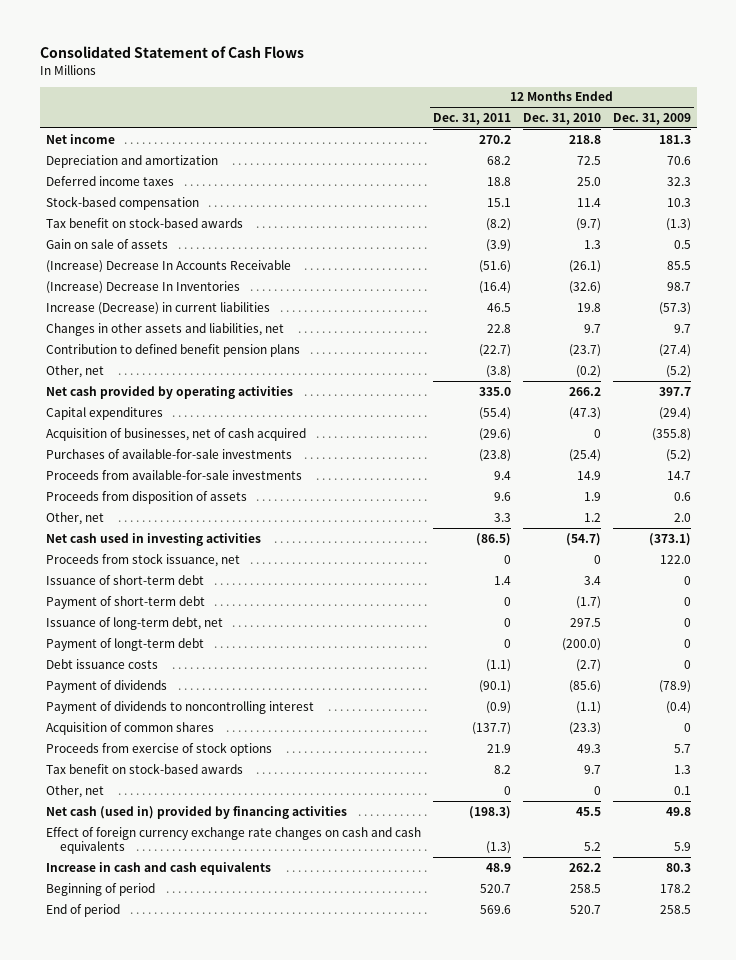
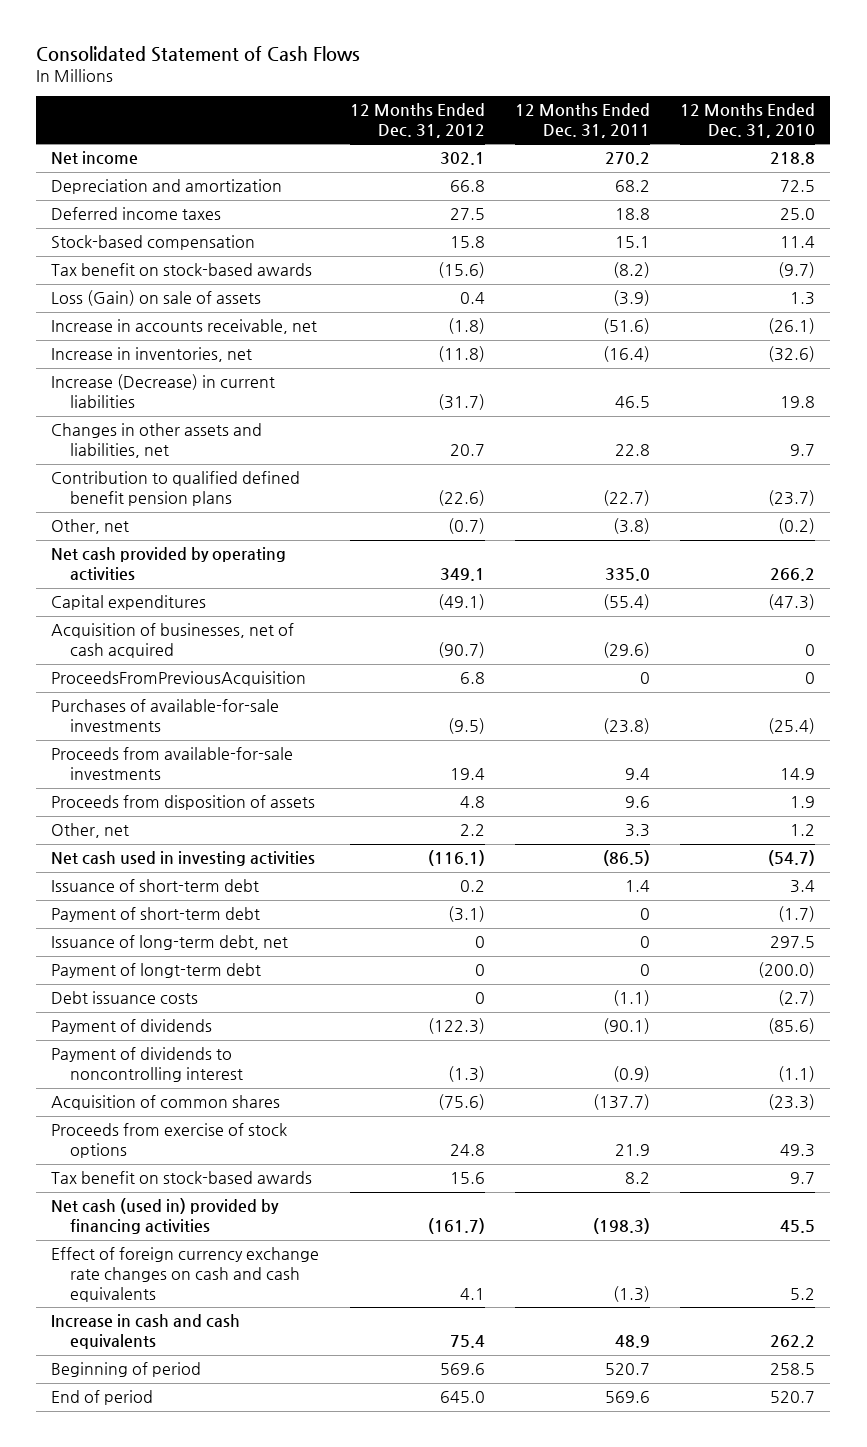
[612,112,691,125] Dec. 31, 2009 -> none
none -> [349,103,485,138] 12 Months Ended Dec. 31, 2012
[45,238,168,249] Gain on sale of assets -> [51,290,262,307] Loss (Gain) on sale of assets
[45,259,291,273] (Increase) Decrease In Accounts Receivable -> [51,319,318,335] Increase in accounts receivable, net
[45,280,240,294] (Increase) Decrease In Inventories -> [51,347,253,363] Increase in inventories, net
[45,343,300,357] Contribution to defined benefit pension plans -> [51,471,301,506] Contribution to qualified defined benefit pension plans
none -> [51,671,307,687] ProceedsFromPreviousAcquisition
[45,552,240,567] Proceeds from stock issuance, net -> none
[45,784,104,798] Other, net -> none

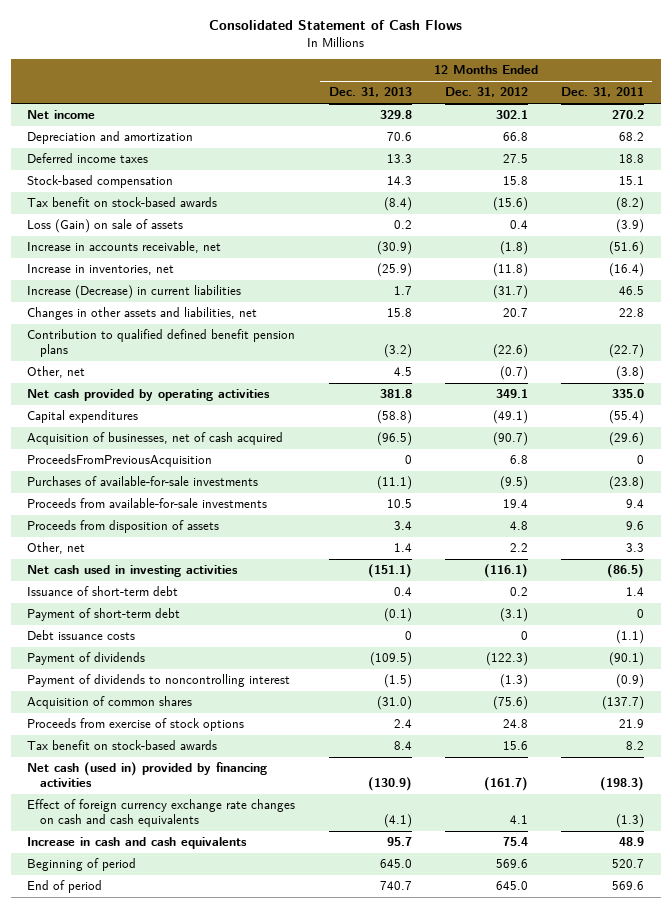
[680,103,816,138] 12 Months Ended Dec. 31, 2010 -> none
none -> [328,87,412,98] Dec. 31, 2013
[51,935,289,951] Issuance of long-term debt, net -> none
[51,963,262,979] Payment of longt-term debt -> none

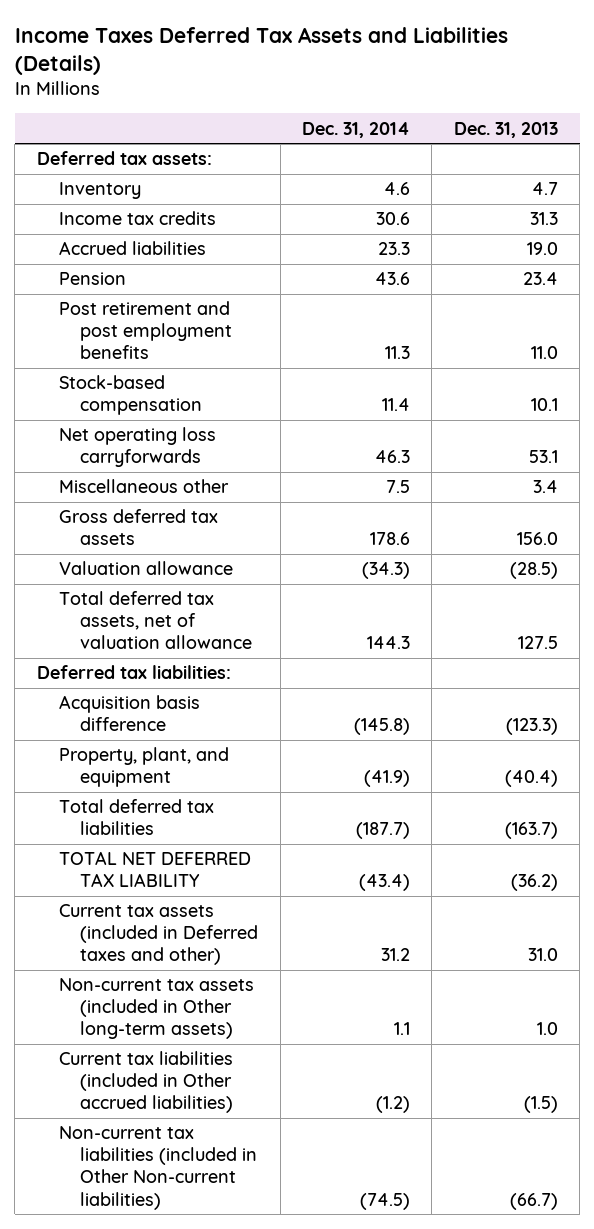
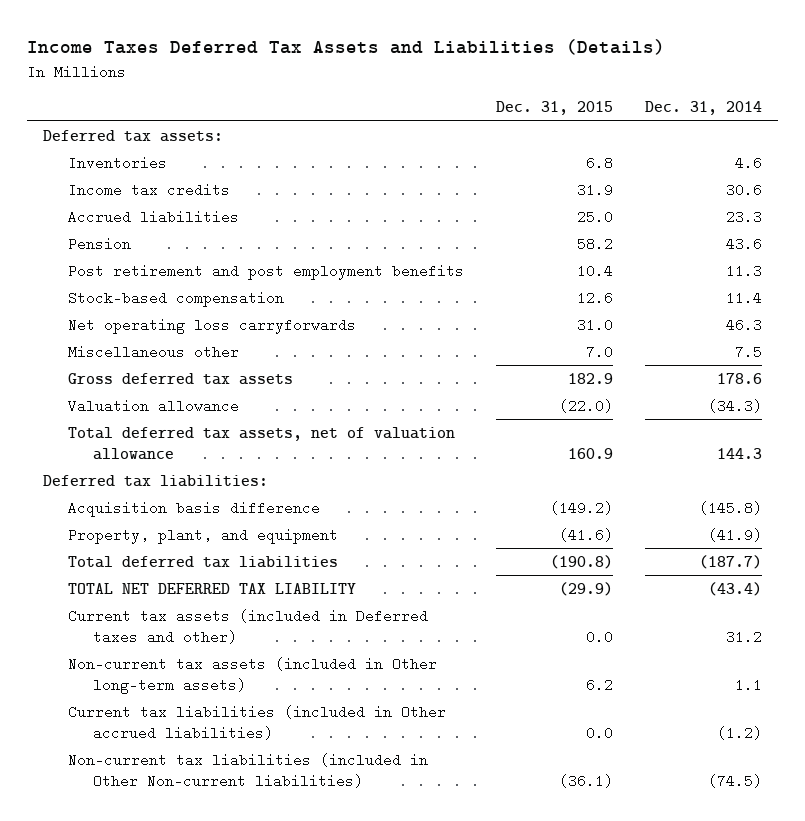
[453,121,558,138] Dec. 31, 2013 -> none
none -> [496,101,614,116] Dec. 31, 2015
[58,182,141,200] Inventory -> [68,155,168,170] Inventories

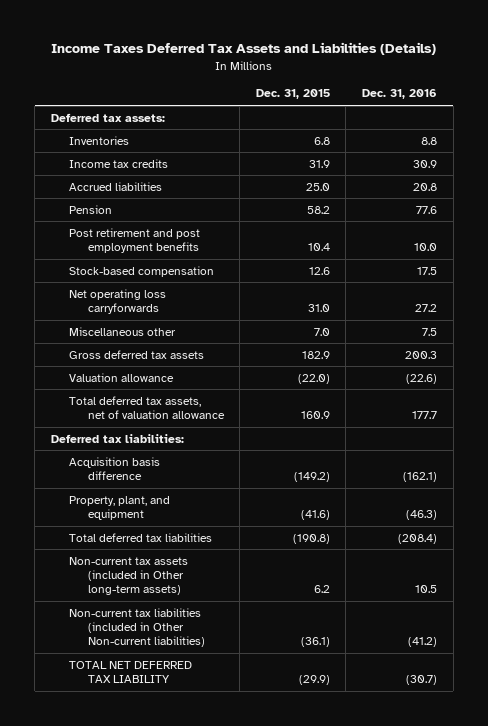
[645,101,763,116] Dec. 31, 2014 -> none
none -> [362,89,438,100] Dec. 31, 2016
[68,608,429,644] Current tax assets (included in Deferred taxes and other) -> none
[68,704,447,740] Current tax liabilities (included in Other accrued liabilities) -> none
[68,582,357,594] TOTAL NET DEFERRED TAX LIABILITY -> [69,660,193,684] TOTAL NET DEFERRED TAX LIABILITY

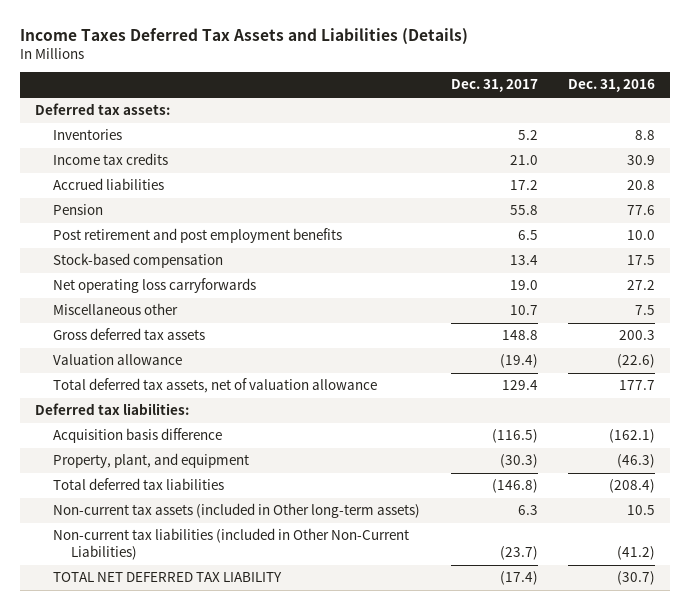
[255,89,330,100] Dec. 31, 2015 -> none
none -> [450,79,538,93] Dec. 31, 2017
[69,607,205,648] Non-current tax liabilities (included in Other Non-current liabilities) -> [53,528,410,561] Non-current tax liabilities (included in Other Non-Current Liabilities)

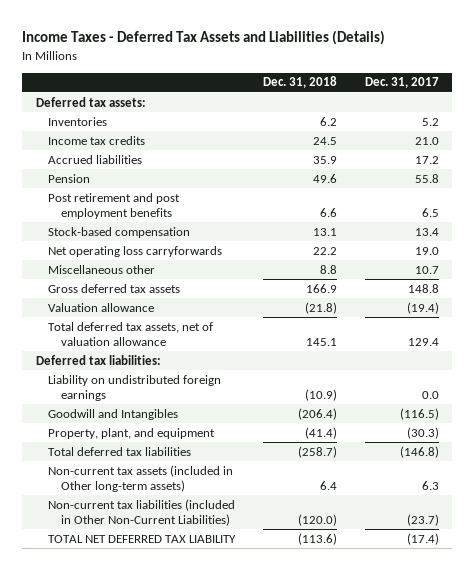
[20,27,469,45] Income Taxes Deferred Tax Assets and Liabilities (Details) -> [22,30,386,46] Income Taxes - Deferred Tax Assets and Liabilities (Details)
[568,79,656,93] Dec. 31, 2016 -> none
none -> [262,76,337,89] Dec. 31, 2018
none -> [48,374,222,401] Liability on undistributed foreign earnings
[53,428,223,444] Acquisition basis difference -> [48,408,179,420] Goodwill and Intangibles

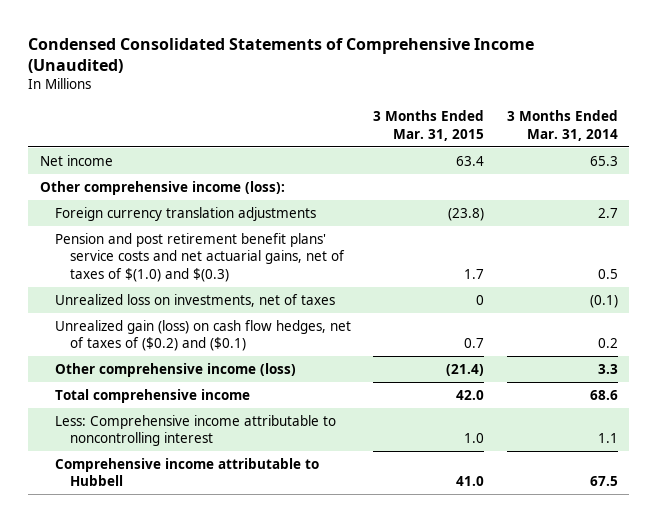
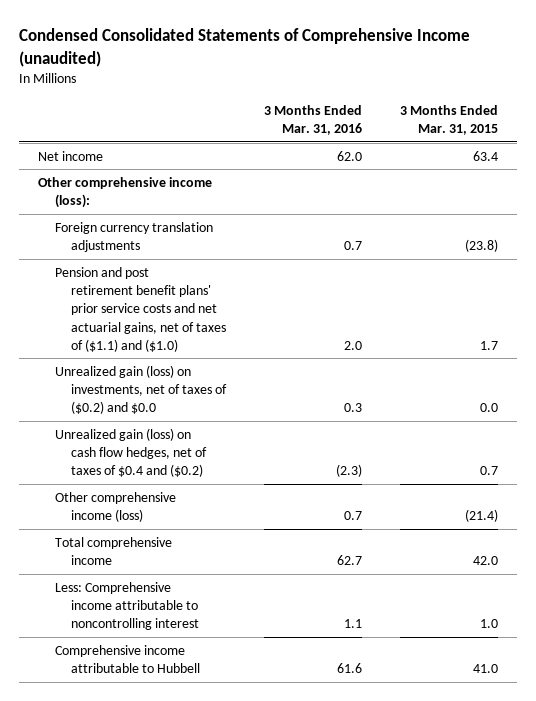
[28,37,535,73] Condensed Consolidated Statements of Comprehensive Income (Unaudited) -> [19,28,471,67] Condensed Consolidated Statements of Comprehensive Income (unaudited)
[506,109,618,141] 3 Months Ended Mar. 31, 2014 -> none
none -> [264,104,363,136] 3 Months Ended Mar. 31, 2016
[54,232,345,282] Pension and post retirement benefit plans' service costs and net actuarial gains, net of taxes of $(1.0) and $(0.3) -> [54,266,227,352] Pension and post retirement benefit plans' prior service costs and net actuarial gains, net of taxes of ($1.1) and ($1.0)
[54,293,335,307] Unrealized loss on investments, net of taxes -> [54,364,228,415] Unrealized gain (loss) on investments, net of taxes of ($0.2) and $0.0
[476,294,485,305] 0 -> [479,403,498,413] 0.0
[54,319,351,352] Unrealized gain (loss) on cash flow hedges, net of taxes of ($0.2) and ($0.1) -> [54,427,208,478] Unrealized gain (loss) on cash flow hedges, net of taxes of $0.4 and ($0.2)

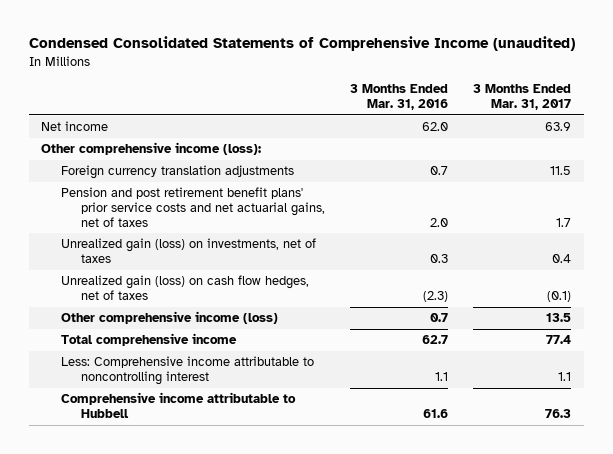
[399,104,498,136] 3 Months Ended Mar. 31, 2015 -> none
none -> [473,84,572,111] 3 Months Ended Mar. 31, 2017
[54,266,227,352] Pension and post retirement benefit plans' prior service costs and net actuarial gains, net of taxes of ($1.1) and ($1.0) -> [61,187,325,227] Pension and post retirement benefit plans' prior service costs and net actuarial gains, net of taxes
[54,364,228,415] Unrealized gain (loss) on investments, net of taxes of ($0.2) and $0.0 -> [61,238,317,263] Unrealized gain (loss) on investments, net of taxes
[54,427,208,478] Unrealized gain (loss) on cash flow hedges, net of taxes of $0.4 and ($0.2) -> [61,275,310,300] Unrealized gain (loss) on cash flow hedges, net of taxes

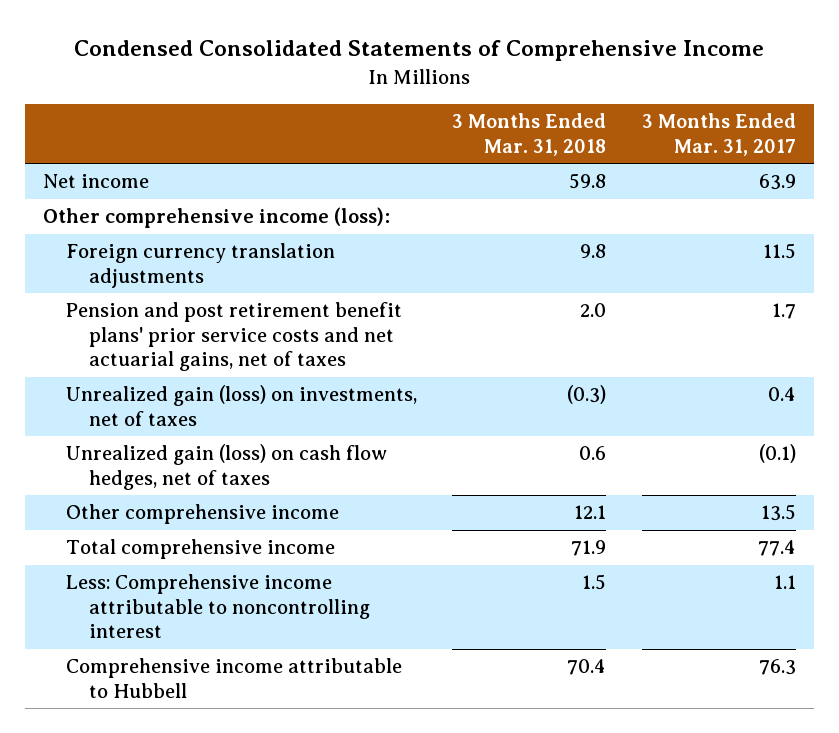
[28,36,575,52] Condensed Consolidated Statements of Comprehensive Income (unaudited) -> [74,40,765,62] Condensed Consolidated Statements of Comprehensive Income
[350,84,449,111] 3 Months Ended Mar. 31, 2016 -> none
none -> [452,113,607,156] 3 Months Ended Mar. 31, 2018
[61,311,279,325] Other comprehensive income (loss) -> [66,504,340,525] Other comprehensive income

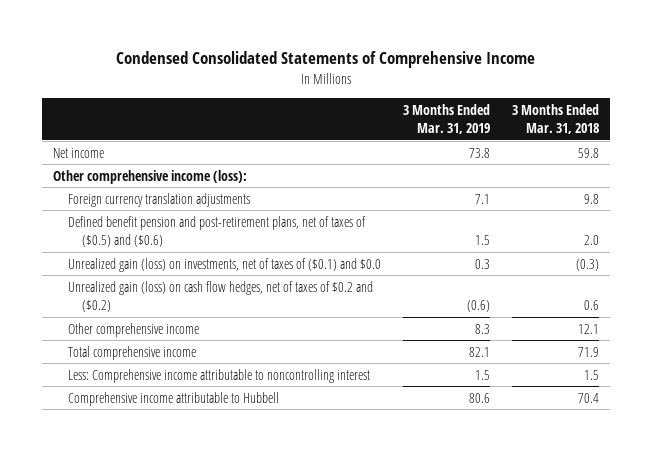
[641,113,796,156] 3 Months Ended Mar. 31, 2017 -> none
none -> [402,103,490,134] 3 Months Ended Mar. 31, 2019
[66,302,403,372] Pension and post retirement benefit plans' prior service costs and net actuarial gains, net of taxes -> [67,215,366,248] Defined benefit pension and post-retirement plans, net of taxes of ($0.5) and ($0.6)
[66,385,418,426] Unrealized gain (loss) on investments, net of taxes -> [67,257,381,272] Unrealized gain (loss) on investments, net of taxes of ($0.1) and $0.0
[66,444,388,490] Unrealized gain (loss) on cash flow hedges, net of taxes -> [67,280,373,313] Unrealized gain (loss) on cash flow hedges, net of taxes of $0.2 and ($0.2)

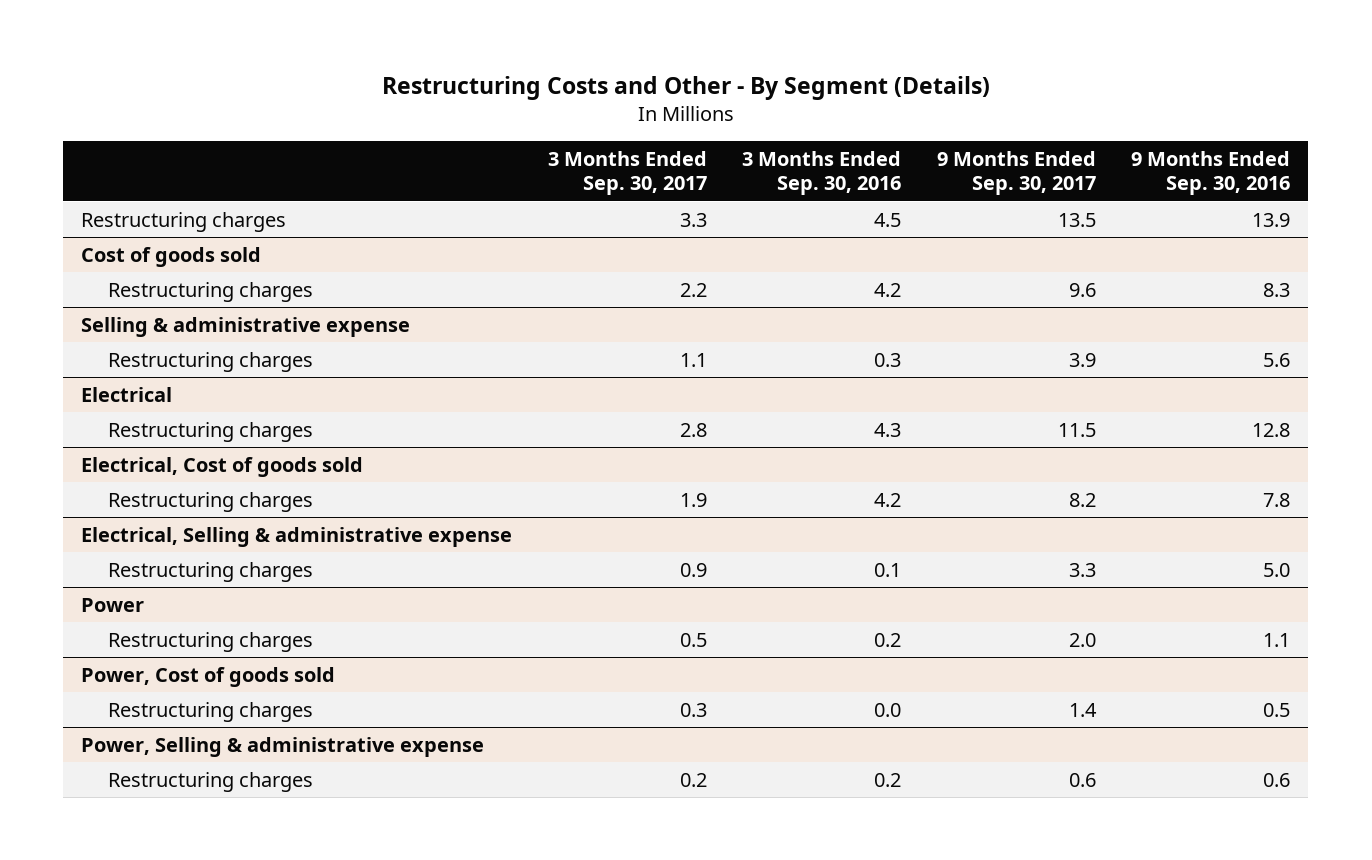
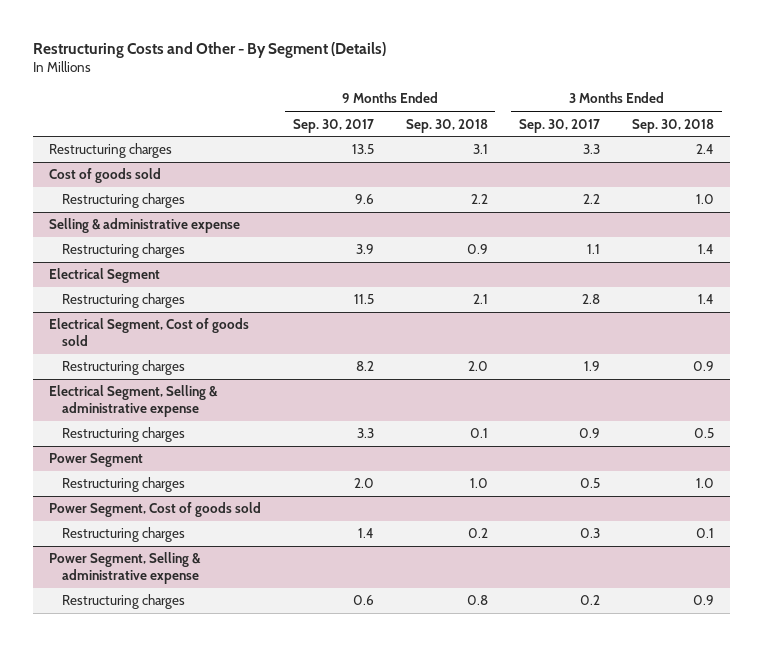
[742,150,902,196] 3 Months Ended Sep. 30, 2016 -> none
[1131,150,1291,196] 9 Months Ended Sep. 30, 2016 -> none
none -> [405,118,488,133] Sep. 30, 2018
none -> [632,118,715,133] Sep. 30, 2018
[81,386,173,402] Electrical -> [48,268,160,284] Electrical Segment
[81,456,364,477] Electrical, Cost of goods sold -> [48,318,249,347] Electrical Segment, Cost of goods sold
[81,526,513,547] Electrical, Selling & administrative expense -> [48,385,218,418] Electrical Segment, Selling & administrative expense
[81,597,145,612] Power -> [48,453,143,468] Power Segment
[81,666,336,687] Power, Cost of goods sold -> [48,502,261,518] Power Segment, Cost of goods sold
[81,736,485,757] Power, Selling & administrative expense -> [48,552,201,585] Power Segment, Selling & administrative expense

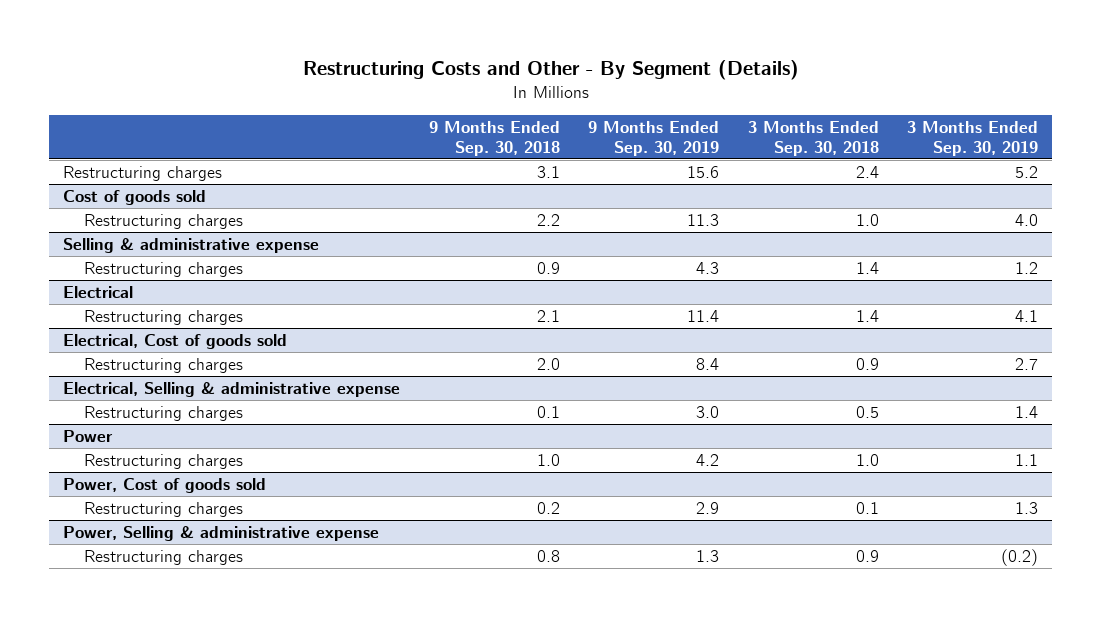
[292,118,374,133] Sep. 30, 2017 -> none
[519,118,601,133] Sep. 30, 2017 -> none
none -> [588,120,720,156] 9 Months Ended Sep. 30, 2019
none -> [907,120,1039,156] 3 Months Ended Sep. 30, 2019
[48,268,160,284] Electrical Segment -> [63,285,134,298] Electrical
[48,318,249,347] Electrical Segment, Cost of goods sold -> [63,333,288,349] Electrical, Cost of goods sold
[48,385,218,418] Electrical Segment, Selling & administrative expense -> [63,381,401,397] Electrical, Selling & administrative expense
[48,453,143,468] Power Segment -> [63,429,114,442] Power
[48,502,261,518] Power Segment, Cost of goods sold -> [63,477,267,493] Power, Cost of goods sold
[48,552,201,585] Power Segment, Selling & administrative expense -> [63,525,380,541] Power, Selling & administrative expense

